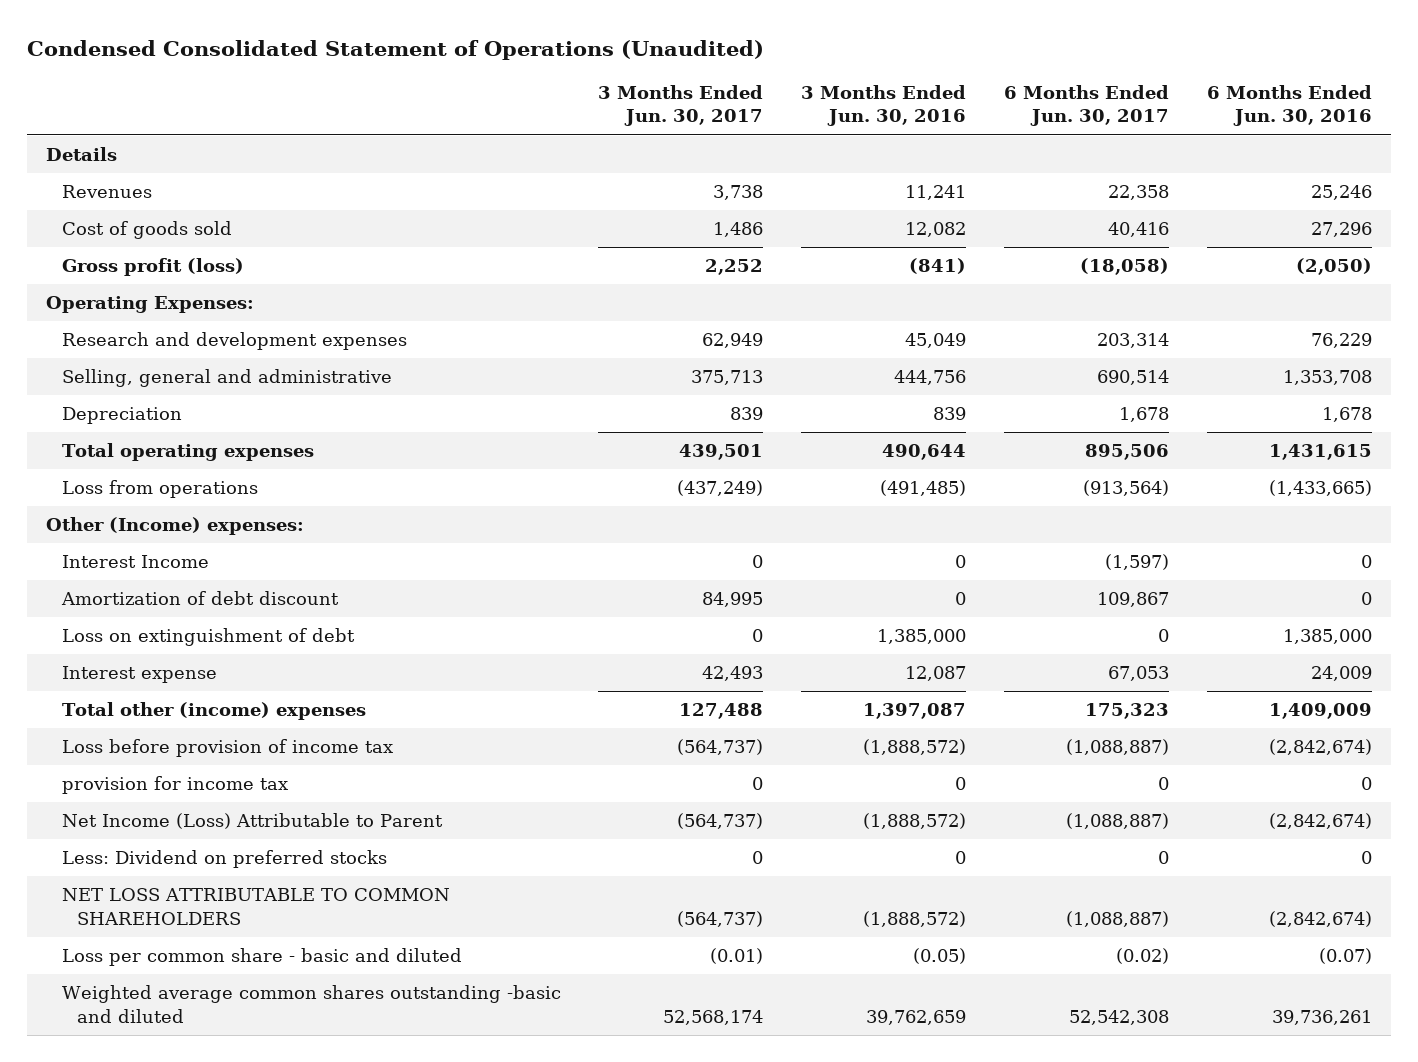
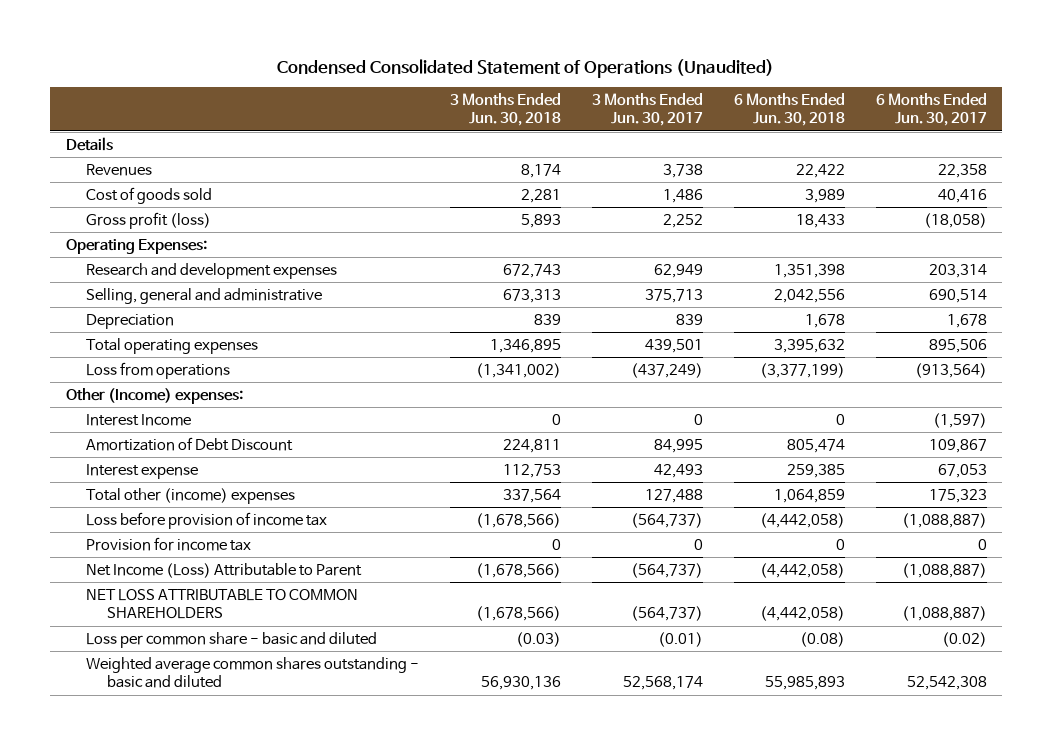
[801,84,967,127] 3 Months Ended Jun. 30, 2016 -> none
[1206,84,1372,127] 6 Months Ended Jun. 30, 2016 -> none
none -> [449,92,561,127] 3 Months Ended Jun. 30, 2018
none -> [733,92,845,127] 6 Months Ended Jun. 30, 2018
[61,628,355,647] Loss on extinguishment of debt -> none
[60,591,339,606] Amortization of debt discount -> [86,436,294,451] Amortization of Debt Discount
[61,776,288,795] provision for income tax -> [86,536,252,551] Provision for income tax
[61,850,387,869] Less: Dividend on preferred stocks -> none
[61,985,561,1023] Weighted average common shares outstanding -basic and diluted -> [86,656,420,689] Weighted average common shares outstanding - basic and diluted

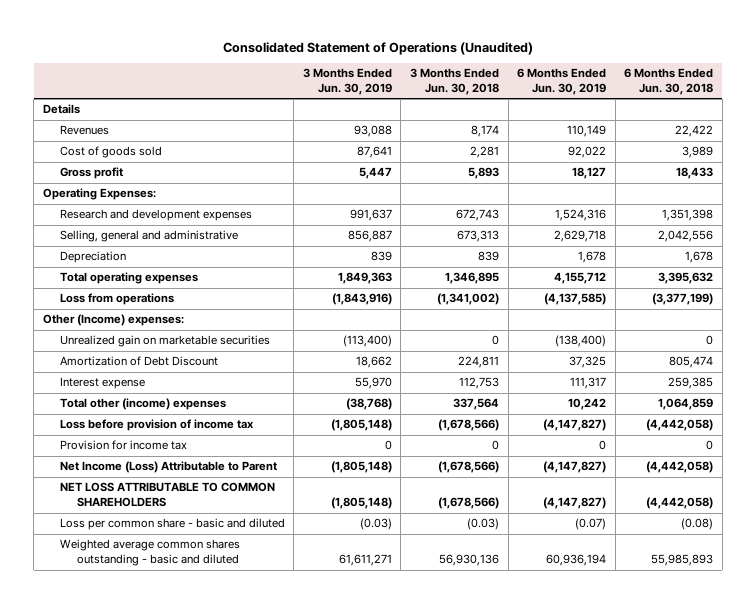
[277,58,775,78] Condensed Consolidated Statement of Operations (Unaudited) -> [223,41,534,55] Consolidated Statement of Operations (Unaudited)
[591,92,703,127] 3 Months Ended Jun. 30, 2017 -> none
[875,92,987,127] 6 Months Ended Jun. 30, 2017 -> none
none -> [302,68,392,96] 3 Months Ended Jun. 30, 2019
none -> [517,68,607,96] 6 Months Ended Jun. 30, 2019
[86,211,212,229] Gross profit (loss) -> [59,167,123,180] Gross profit
[86,413,192,426] Interest Income -> none
none -> [59,335,270,348] Unrealized gain on marketable securities

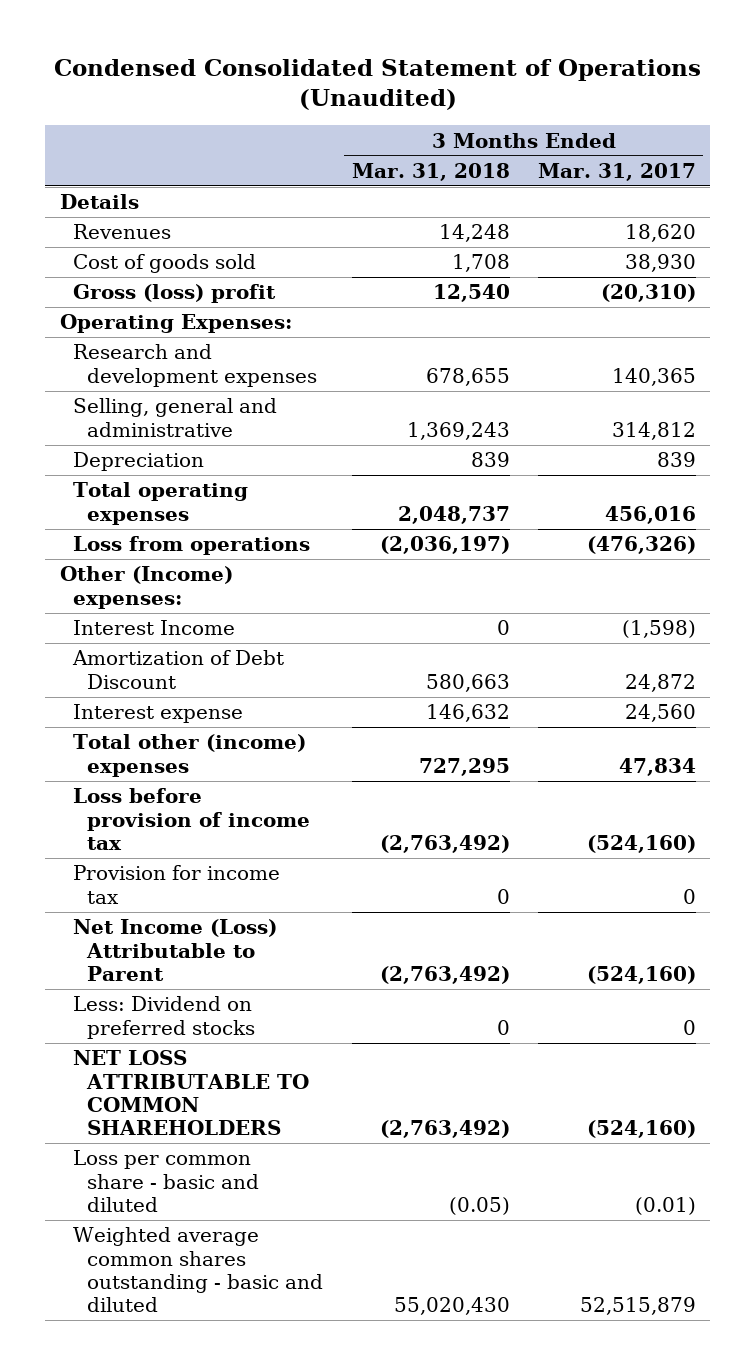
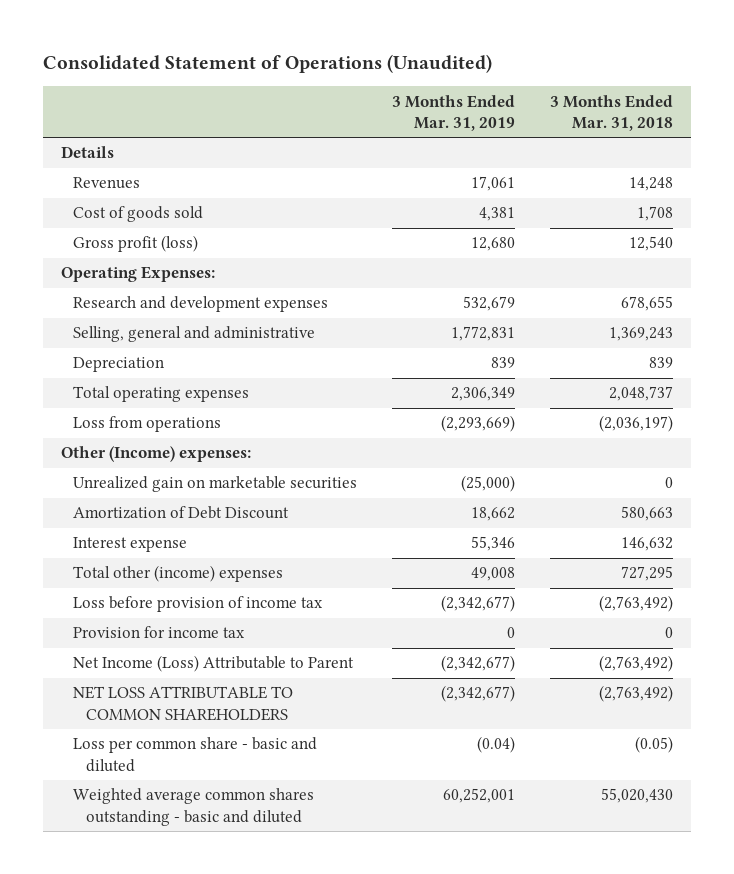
[53,58,701,110] Condensed Consolidated Statement of Operations (Unaudited) -> [43,54,493,74] Consolidated Statement of Operations (Unaudited)
[537,162,696,181] Mar. 31, 2017 -> none
none -> [392,94,516,132] 3 Months Ended Mar. 31, 2019
[73,284,277,304] Gross (loss) profit -> [73,235,199,253] Gross profit (loss)
[73,620,236,636] Interest Income -> none
none -> [73,476,358,493] Unrealized gain on marketable securities
[73,996,256,1039] Less: Dividend on preferred stocks -> none

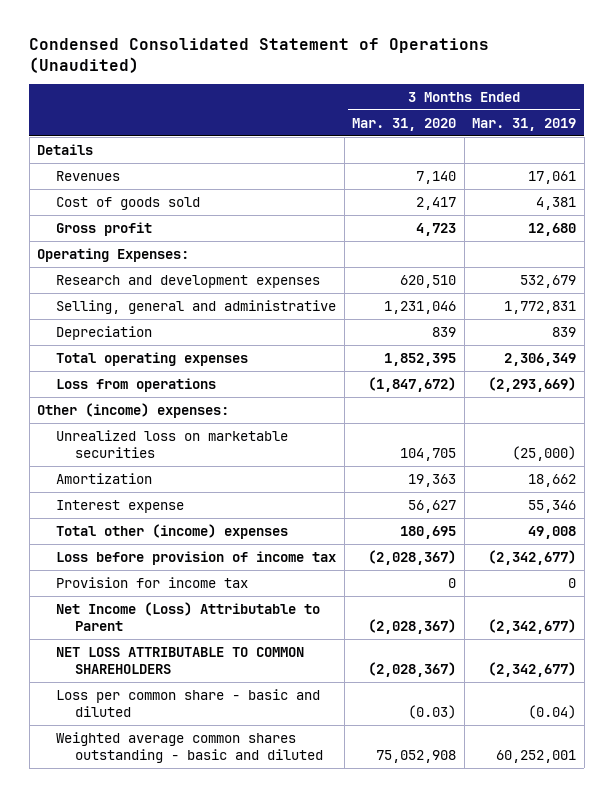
[43,54,493,74] Consolidated Statement of Operations (Unaudited) -> [29,37,490,73] Condensed Consolidated Statement of Operations (Unaudited)
[550,94,674,132] 3 Months Ended Mar. 31, 2018 -> none
none -> [352,117,457,131] Mar. 31, 2020
[73,235,199,253] Gross profit (loss) -> [55,221,152,236] Gross profit
[60,446,251,463] Other (Income) expenses: -> [37,402,230,418] Other (income) expenses:
[73,476,358,493] Unrealized gain on marketable securities -> [55,429,288,458] Unrealized loss on marketable securities
[73,506,290,520] Amortization of Debt Discount -> [55,472,152,484] Amortization

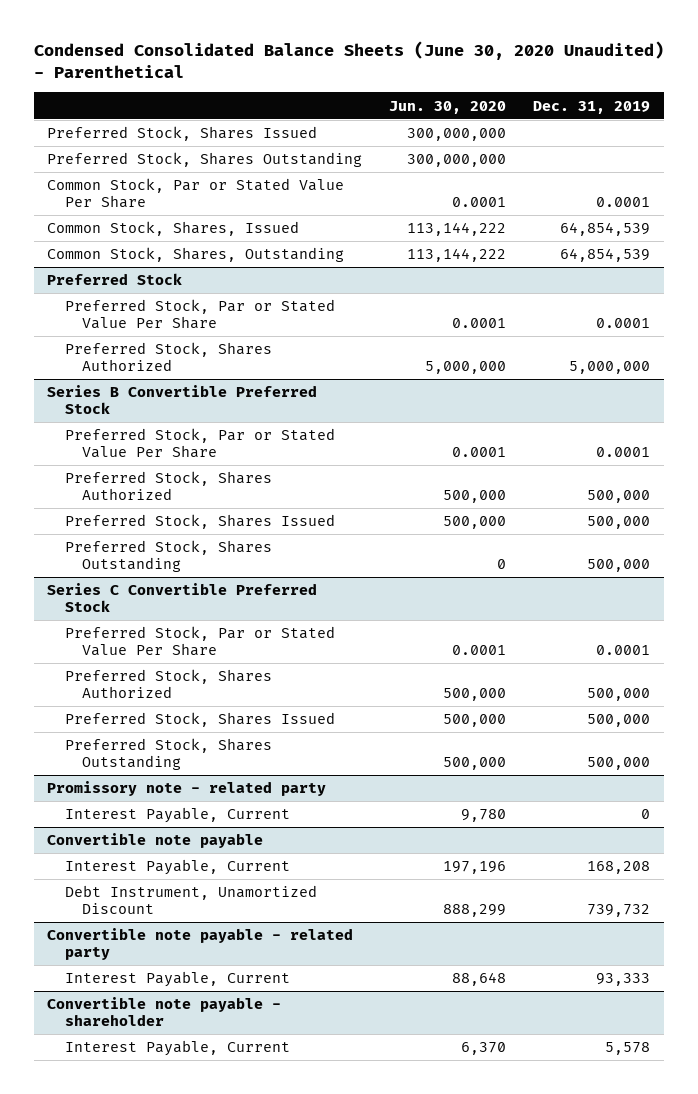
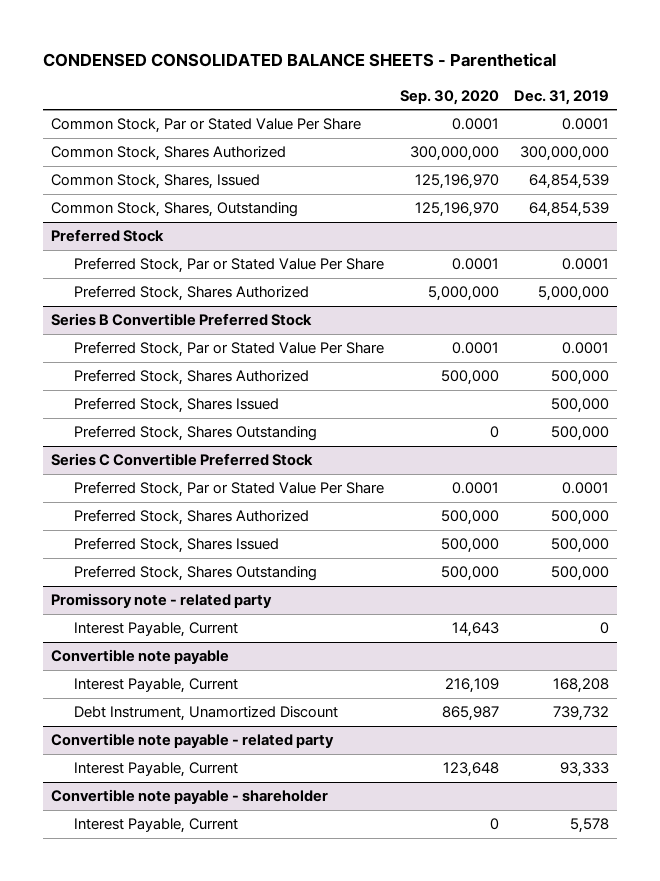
[33,41,664,79] Condensed Consolidated Balance Sheets (June 30, 2020 Unaudited) - Parenthetical -> [43,53,557,68] CONDENSED CONSOLIDATED BALANCE SHEETS - Parenthetical
[389,100,507,114] Jun. 30, 2020 -> none
none -> [399,89,499,105] Sep. 30, 2020
[47,126,318,142] Preferred Stock, Shares Issued -> none
[47,152,363,168] Preferred Stock, Shares Outstanding -> none
none -> [51,146,287,162] Common Stock, Shares Authorized

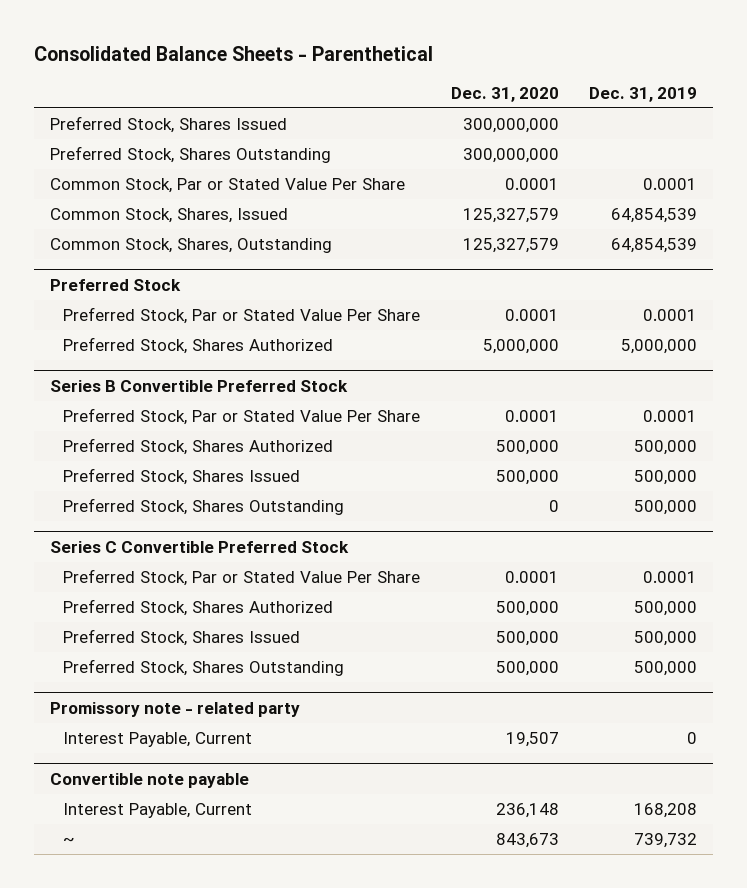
[43,53,557,68] CONDENSED CONSOLIDATED BALANCE SHEETS - Parenthetical -> [34,45,434,61] Consolidated Balance Sheets - Parenthetical
[399,89,499,105] Sep. 30, 2020 -> none
none -> [450,86,559,102] Dec. 31, 2020
none -> [49,116,287,134] Preferred Stock, Shares Issued
none -> [49,146,331,164] Preferred Stock, Shares Outstanding
[51,146,287,162] Common Stock, Shares Authorized -> none
[51,733,335,749] Convertible note payable - related party -> none
[74,762,239,778] Interest Payable, Current -> none
[51,789,329,805] Convertible note payable - shareholder -> none
[74,818,239,834] Interest Payable, Current -> none
[74,706,339,722] Debt Instrument, Unamortized Discount -> [62,837,75,846] ~

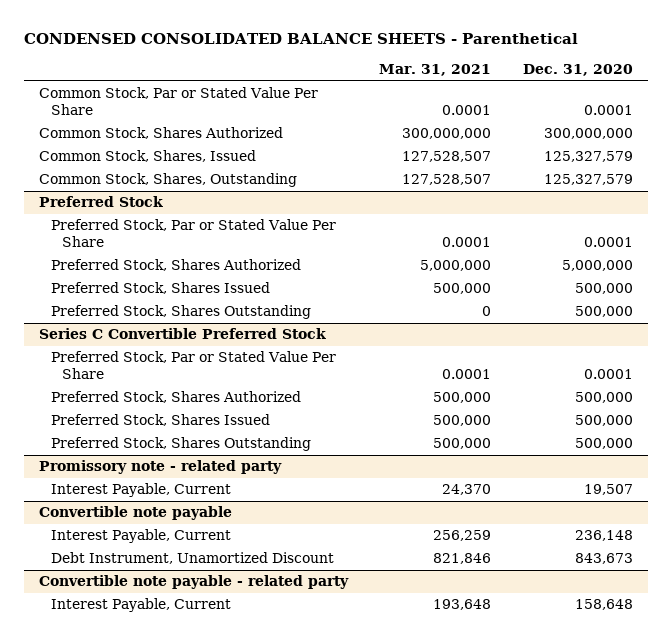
[34,45,434,61] Consolidated Balance Sheets - Parenthetical -> [23,33,578,45] CONDENSED CONSOLIDATED BALANCE SHEETS - Parenthetical
[589,86,698,102] Dec. 31, 2019 -> none
none -> [379,63,492,76] Mar. 31, 2021
[49,116,287,134] Preferred Stock, Shares Issued -> none
[49,146,331,164] Preferred Stock, Shares Outstanding -> none
none -> [39,127,284,140] Common Stock, Shares Authorized
[49,379,348,392] Series B Convertible Preferred Stock -> none
[62,408,420,426] Preferred Stock, Par or Stated Value Per Share -> none
[62,438,333,456] Preferred Stock, Shares Authorized -> none
[548,500,559,513] 0 -> [574,306,633,318] 500,000
[62,837,75,846] ~ -> [50,552,334,565] Debt Instrument, Unamortized Discount
none -> [39,575,350,590] Convertible note payable - related party
none -> [50,598,231,613] Interest Payable, Current

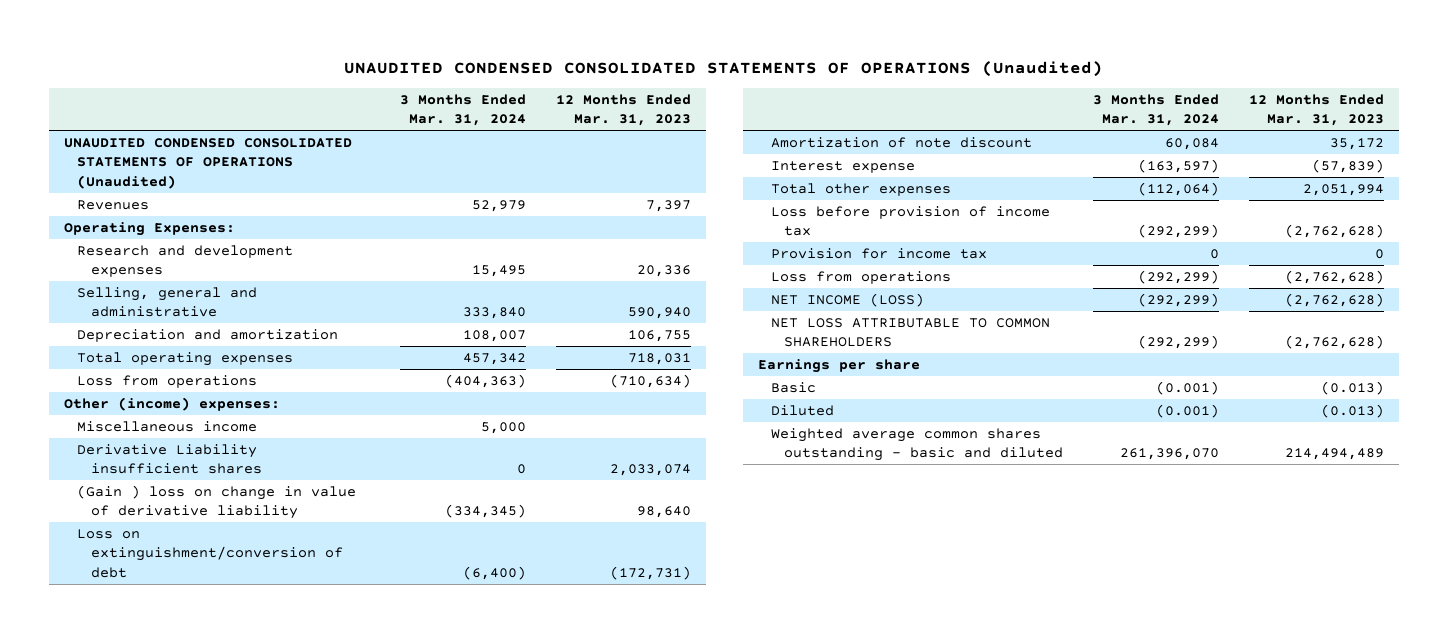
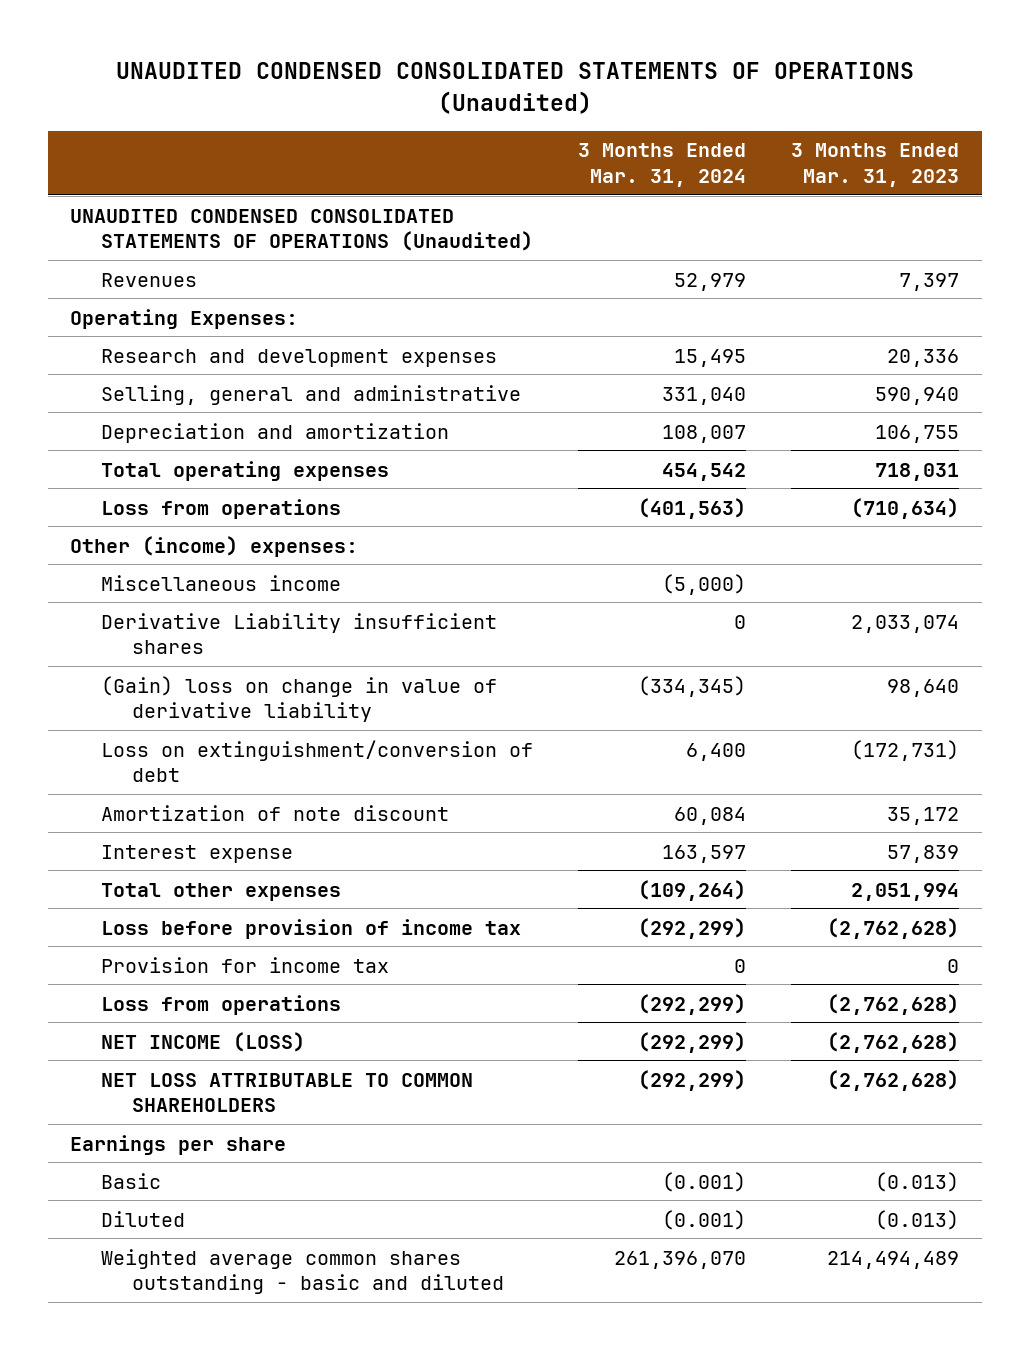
[555,93,691,127] 12 Months Ended Mar. 31, 2023 -> none
none -> [791,143,960,187] 3 Months Ended Mar. 31, 2023
[462,307,526,320] 333,840 -> [662,386,747,405] 331,040
[462,352,526,365] 457,342 -> [662,462,747,481] 454,542
[444,373,526,388] (404,363) -> [638,497,747,519] (401,563)
[480,421,526,434] 5,000 -> [662,573,747,595] (5,000)
[77,484,357,520] (Gain ) loss on change in value of derivative liability -> [101,675,498,723] (Gain) loss on change in value of derivative liability
[462,565,526,580] (6,400) -> [686,742,747,761] 6,400
[1138,158,1220,173] (163,597) -> [662,844,747,863] 163,597
[1138,181,1220,196] (112,064) -> [638,879,747,901] (109,264)

